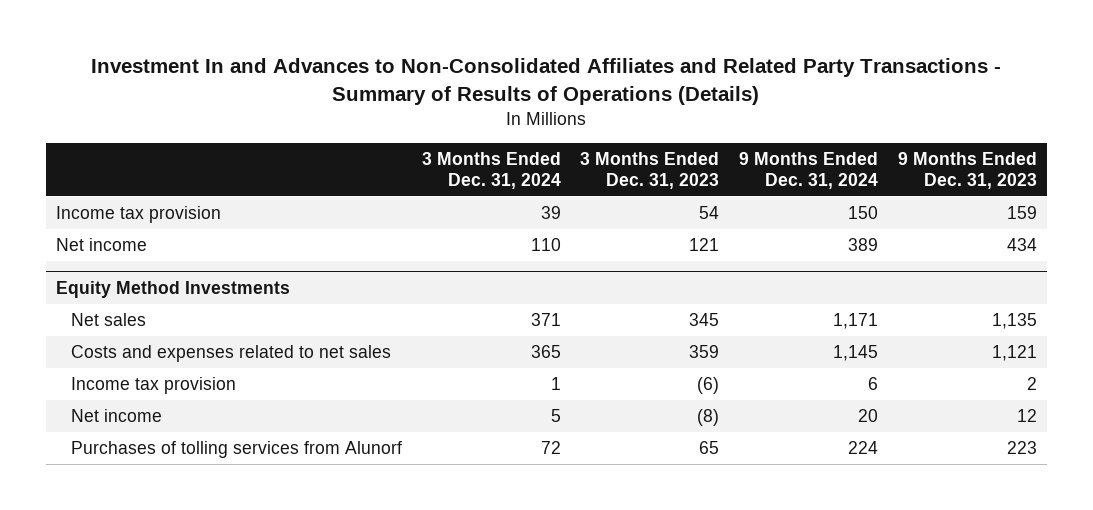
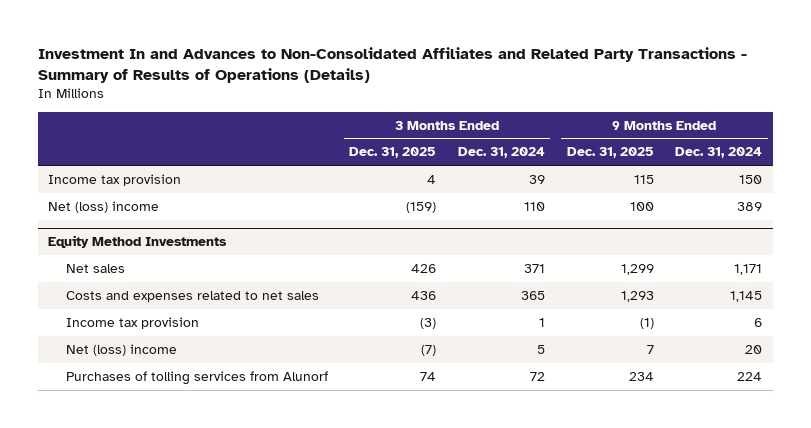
[580,151,720,190] 3 Months Ended Dec. 31, 2023 -> none
[897,151,1037,190] 9 Months Ended Dec. 31, 2023 -> none
none -> [349,147,437,159] Dec. 31, 2025
none -> [566,147,654,159] Dec. 31, 2025
[55,238,147,252] Net income -> [48,200,160,213] Net (loss) income
[70,409,162,423] Net income -> [65,343,177,356] Net (loss) income

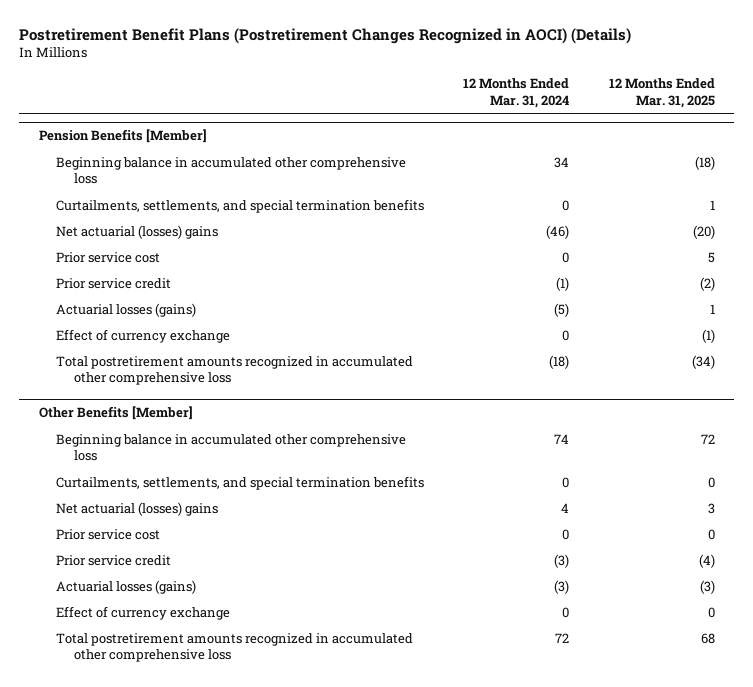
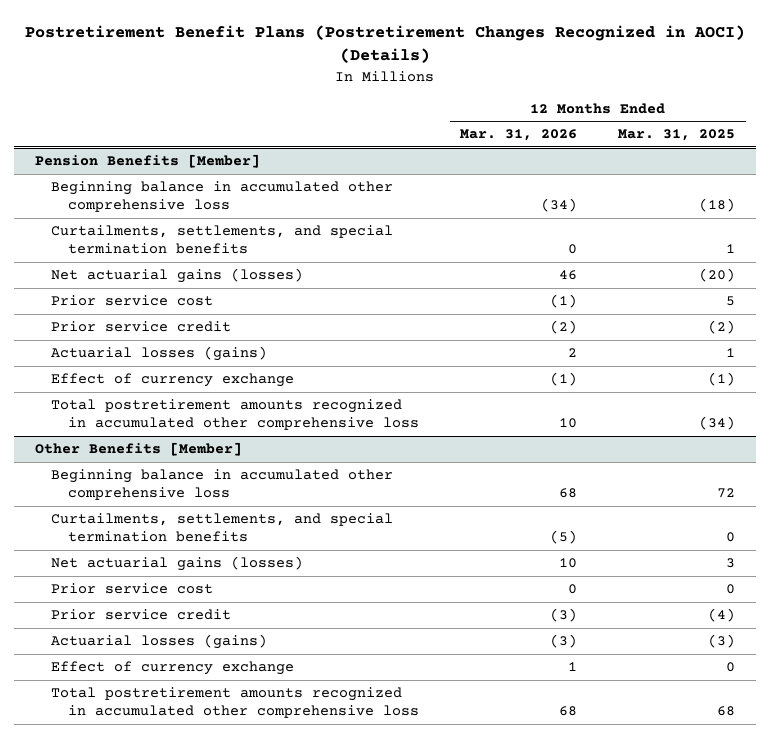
[463,78,570,108] 12 Months Ended Mar. 31, 2024 -> none
none -> [460,129,578,142] Mar. 31, 2026
[56,224,219,239] Net actuarial (losses) gains -> [51,268,304,284] Net actuarial gains (losses)
[56,501,219,516] Net actuarial (losses) gains -> [51,556,304,572] Net actuarial gains (losses)

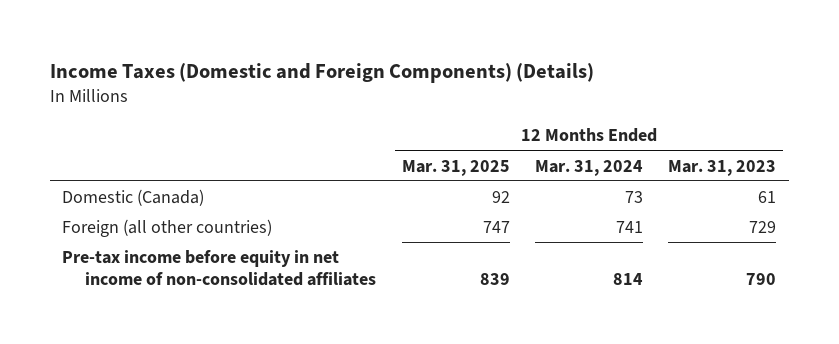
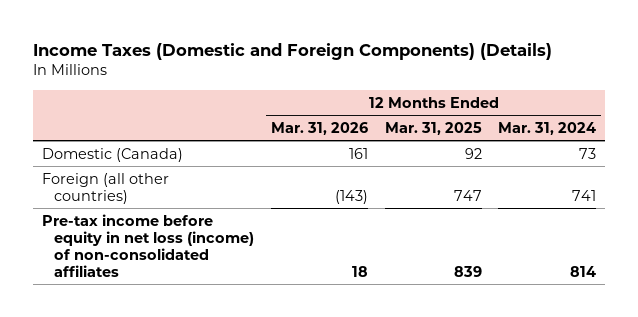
[668,159,777,176] Mar. 31, 2023 -> none
none -> [270,121,368,135] Mar. 31, 2026
[62,250,377,287] Pre-tax income before equity in net income of non-consolidated affiliates -> [41,213,254,277] Pre-tax income before equity in net loss (income) of non-consolidated affiliates

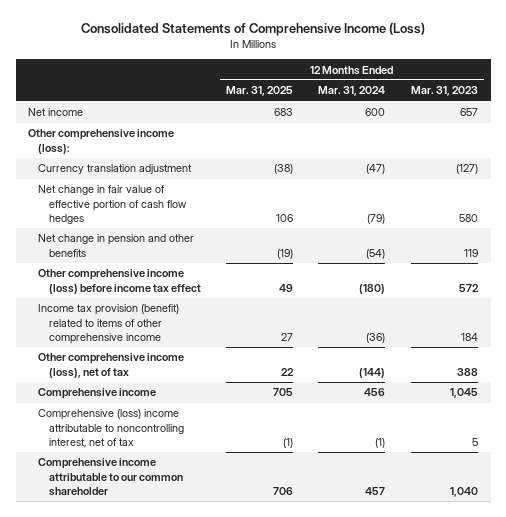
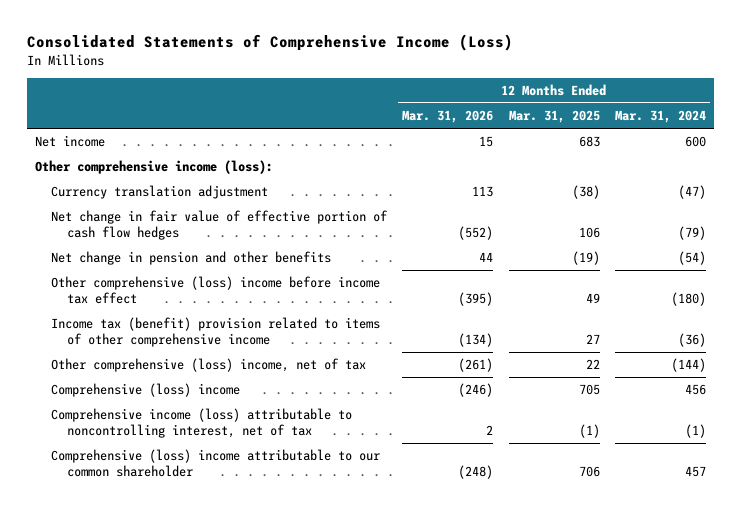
[410,86,478,97] Mar. 31, 2023 -> none
none -> [402,110,494,124] Mar. 31, 2026
[38,269,201,294] Other comprehensive income (loss) before income tax effect -> [50,276,380,304] Other comprehensive (loss) income before income tax effect
[38,304,180,344] Income tax provision (benefit) related to items of other comprehensive income -> [50,317,380,347] Income tax (benefit) provision related to items of other comprehensive income
[38,353,185,378] Other comprehensive income (loss), net of tax -> [50,358,366,373] Other comprehensive (loss) income, net of tax
[38,388,157,400] Comprehensive income -> [50,383,240,398] Comprehensive (loss) income
[38,409,184,448] Comprehensive (loss) income attributable to noncontrolling interest, net of tax -> [50,408,352,438] Comprehensive income (loss) attributable to noncontrolling interest, net of tax
[38,458,183,496] Comprehensive income attributable to our common shareholder -> [50,449,380,477] Comprehensive (loss) income attributable to our common shareholder

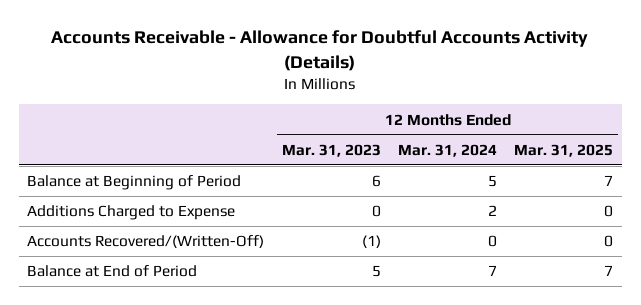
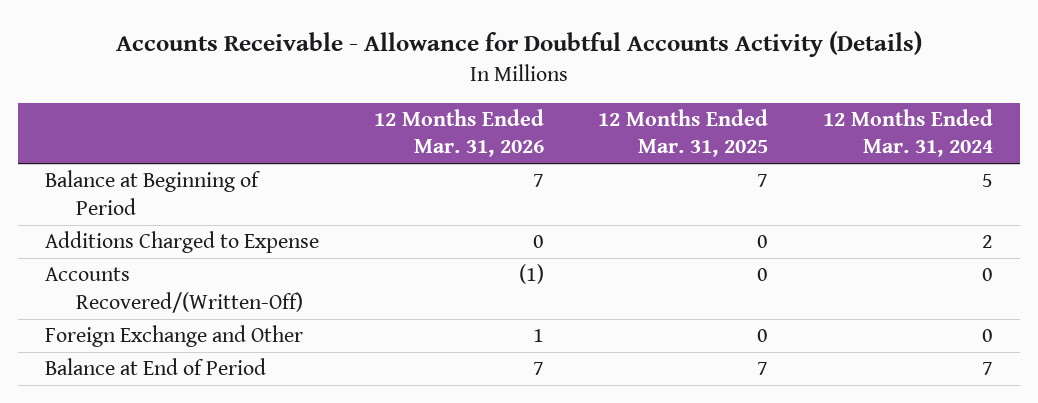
[281,143,381,157] Mar. 31, 2023 -> none
none -> [373,109,544,158] 12 Months Ended Mar. 31, 2026
none -> [44,325,303,348] Foreign Exchange and Other

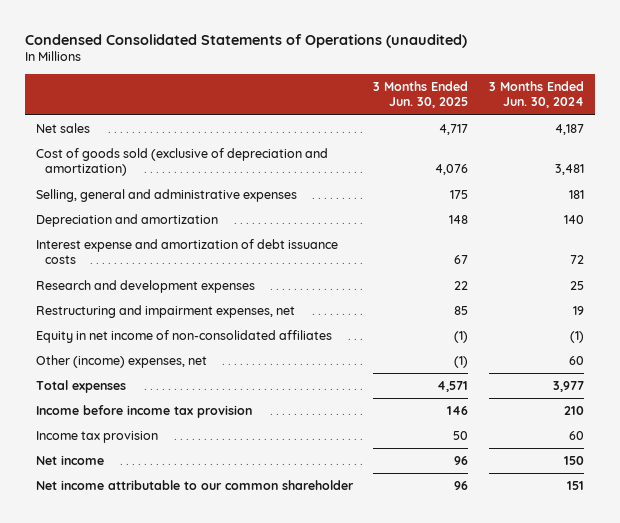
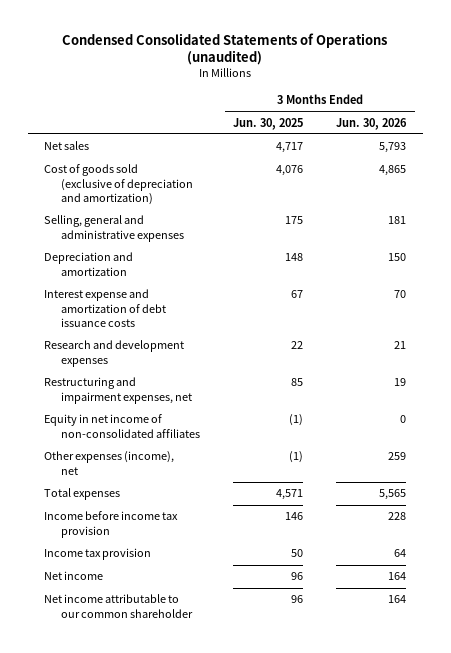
[489,81,585,109] 3 Months Ended Jun. 30, 2024 -> none
none -> [336,117,408,130] Jun. 30, 2026
[35,355,207,369] Other (income) expenses, net -> [44,451,175,475] Other expenses (income), net

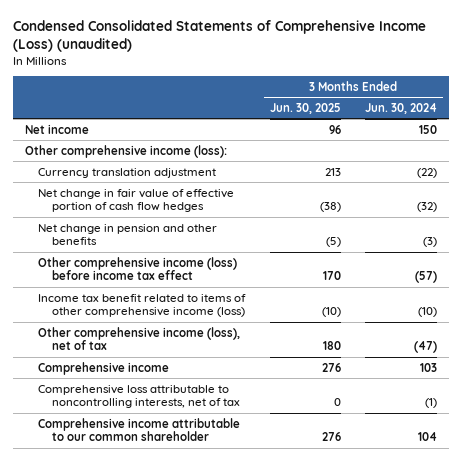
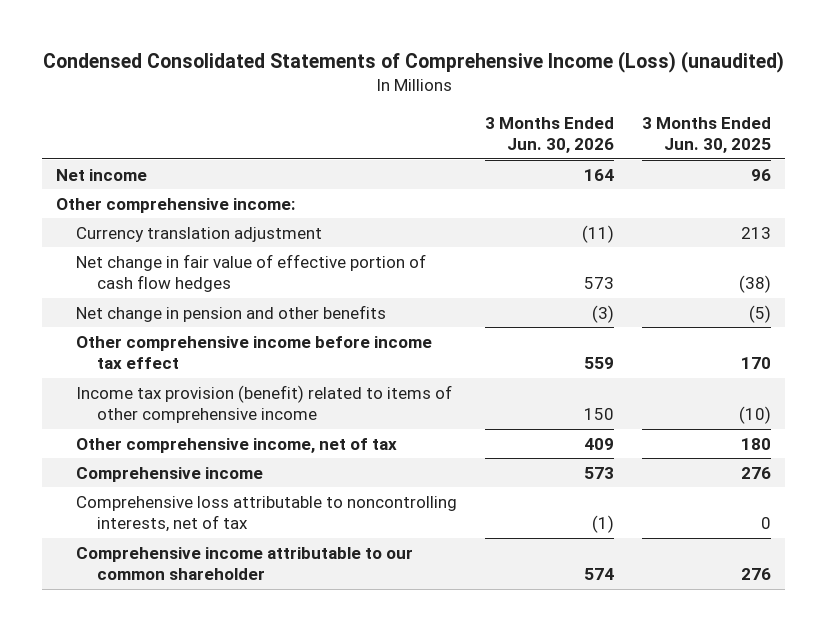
[365,102,438,114] Jun. 30, 2024 -> none
none -> [485,116,615,153] 3 Months Ended Jun. 30, 2026
[25,144,228,158] Other comprehensive income (loss): -> [55,197,295,213] Other comprehensive income:
[38,256,238,281] Other comprehensive income (loss) before income tax effect -> [76,335,433,369] Other comprehensive income before income tax effect
[38,293,247,318] Income tax benefit related to items of other comprehensive income (loss) -> [76,384,453,423] Income tax provision (benefit) related to items of other comprehensive income
[38,326,241,351] Other comprehensive income (loss), net of tax -> [76,437,398,453] Other comprehensive income, net of tax

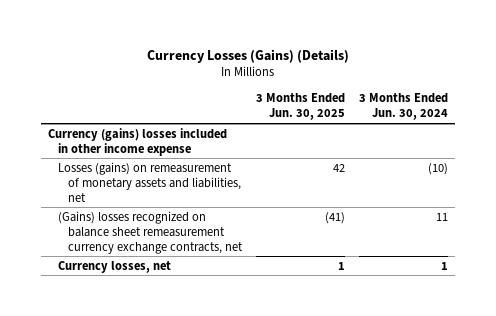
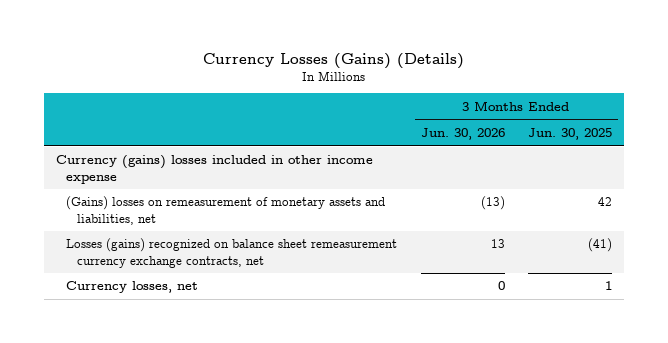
[358,93,448,121] 3 Months Ended Jun. 30, 2024 -> none
none -> [420,127,505,140] Jun. 30, 2026
[57,161,241,202] Losses (gains) on remeasurement of monetary assets and liabilities, net -> [66,196,386,225] (Gains) losses on remeasurement of monetary assets and liabilities, net
[57,210,243,254] (Gains) losses recognized on balance sheet remeasurement currency exchange contracts, net -> [66,238,398,268] Losses (gains) recognized on balance sheet remeasurement currency exchange contracts, net

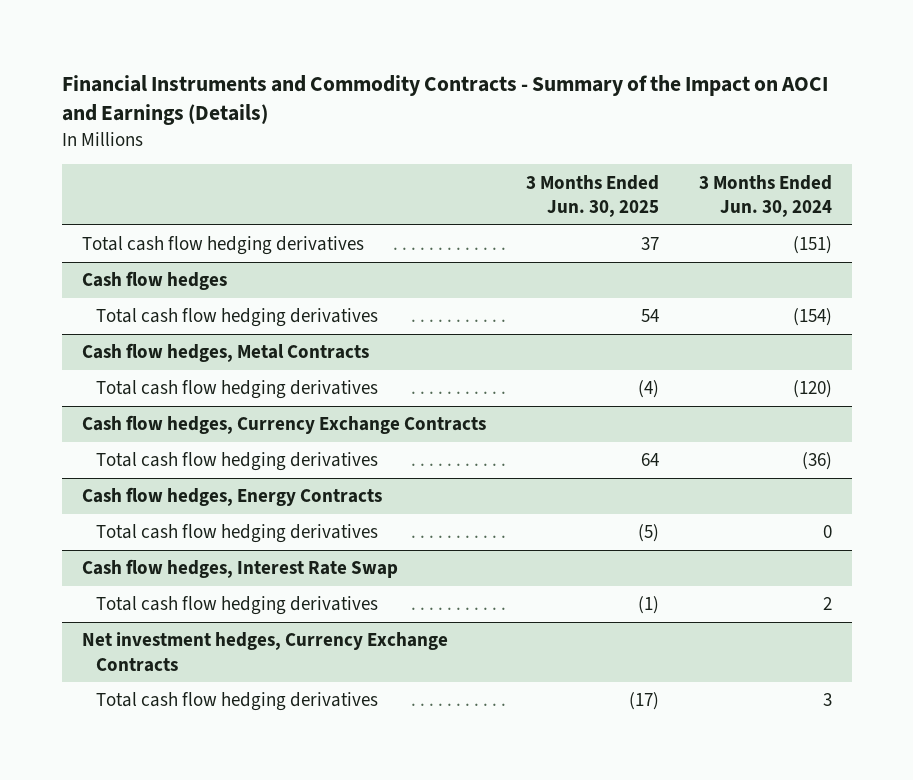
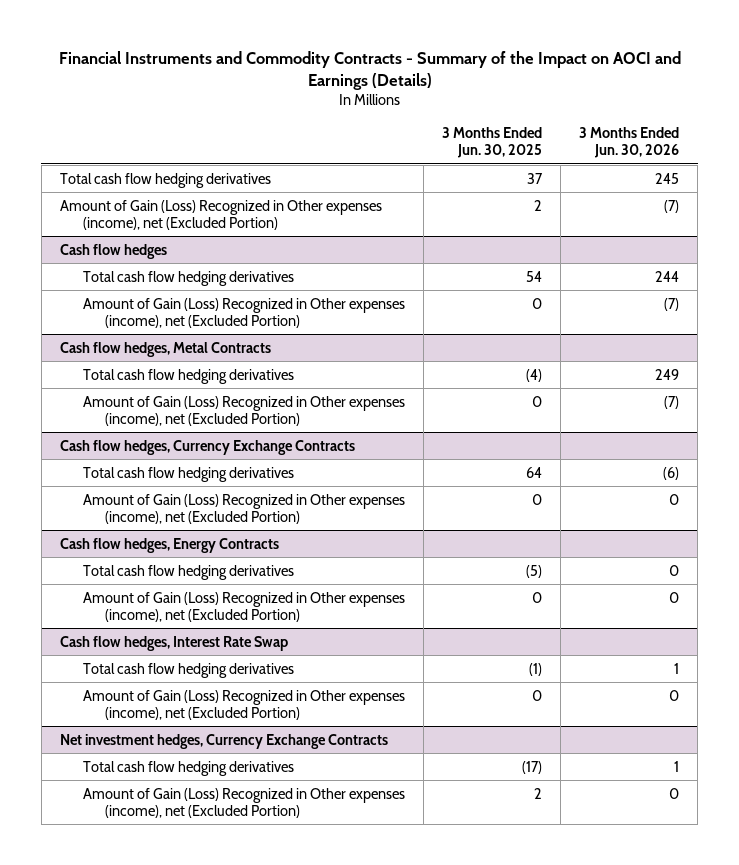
[698,174,832,217] 3 Months Ended Jun. 30, 2024 -> none
none -> [579,127,680,159] 3 Months Ended Jun. 30, 2026
none -> [60,199,383,230] Amount of Gain (Loss) Recognized in Other expenses (income), net (Excluded Portion)
none -> [82,297,405,328] Amount of Gain (Loss) Recognized in Other expenses (income), net (Excluded Portion)
none -> [82,395,405,426] Amount of Gain (Loss) Recognized in Other expenses (income), net (Excluded Portion)
none -> [82,493,405,524] Amount of Gain (Loss) Recognized in Other expenses (income), net (Excluded Portion)
none -> [82,591,405,622] Amount of Gain (Loss) Recognized in Other expenses (income), net (Excluded Portion)
none -> [82,689,405,720] Amount of Gain (Loss) Recognized in Other expenses (income), net (Excluded Portion)
none -> [82,787,405,818] Amount of Gain (Loss) Recognized in Other expenses (income), net (Excluded Portion)

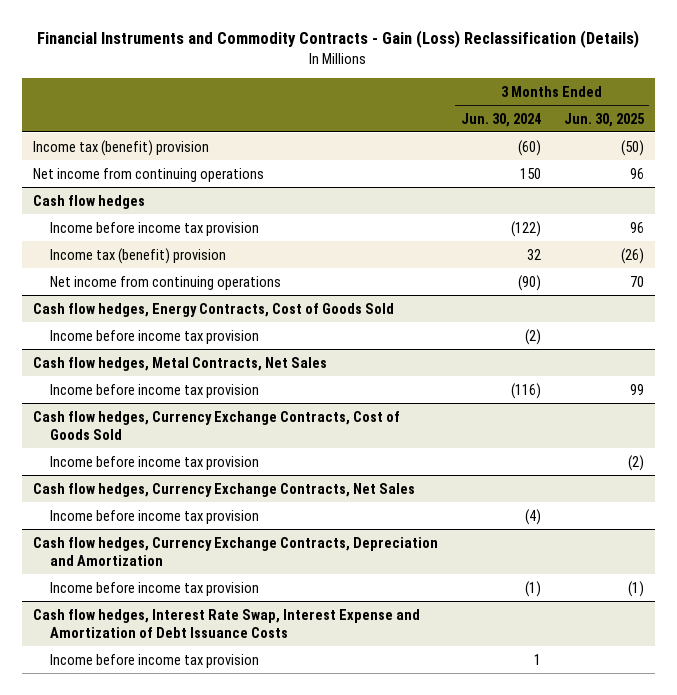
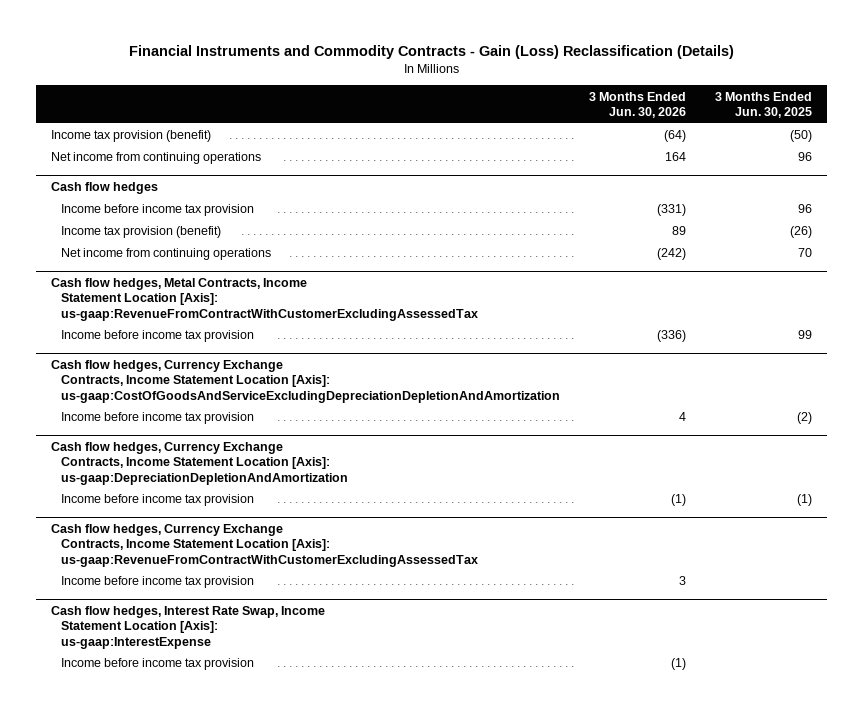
[460,112,541,127] Jun. 30, 2024 -> none
none -> [588,91,686,119] 3 Months Ended Jun. 30, 2026
[33,139,210,156] Income tax (benefit) provision -> [51,130,212,143] Income tax provision (benefit)
[49,247,226,264] Income tax (benefit) provision -> [60,226,221,239] Income tax provision (benefit)
[33,302,395,317] Cash flow hedges, Energy Contracts, Cost of Goods Sold -> none
[49,329,259,344] Income before income tax provision -> none
[33,356,328,371] Cash flow hedges, Metal Contracts, Net Sales -> none
none -> [51,278,478,321] Cash flow hedges, Metal Contracts, Income Statement Location [Axis]: us-gaap:RevenueFromContractWithCustomerExcludingAssessedTax
[33,410,401,440] Cash flow hedges, Currency Exchange Contracts, Cost of Goods Sold -> none
none -> [51,360,560,403] Cash flow hedges, Currency Exchange Contracts, Income Statement Location [Axis]: us-gaap:CostOfGoodsAndServiceExcludingDepreciationDepletionAndAmortization
[33,482,416,497] Cash flow hedges, Currency Exchange Contracts, Net Sales -> none
[49,509,259,524] Income before income tax provision -> none
[33,536,439,566] Cash flow hedges, Currency Exchange Contracts, Depreciation and Amortization -> none
none -> [51,442,348,485] Cash flow hedges, Currency Exchange Contracts, Income Statement Location [Axis]: us-gaap:DepreciationDepletionAndAmortization
[33,608,421,638] Cash flow hedges, Interest Rate Swap, Interest Expense and Amortization of Debt Issuance Costs -> none
none -> [51,524,478,567] Cash flow hedges, Currency Exchange Contracts, Income Statement Location [Axis]: us-gaap:RevenueFromContractWithCustomerExcludingAssessedTax
none -> [51,606,326,649] Cash flow hedges, Interest Rate Swap, Income Statement Location [Axis]: us-gaap:InterestExpense
none -> [60,658,254,671] Income before income tax provision

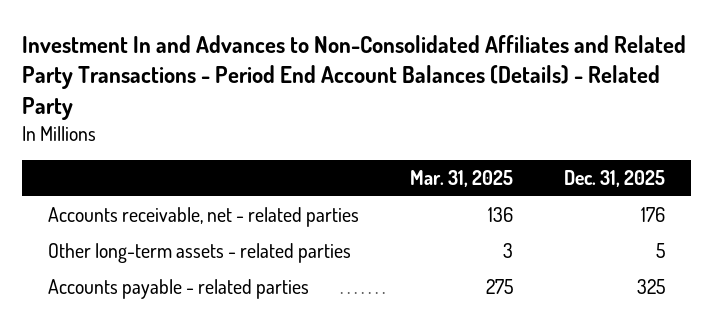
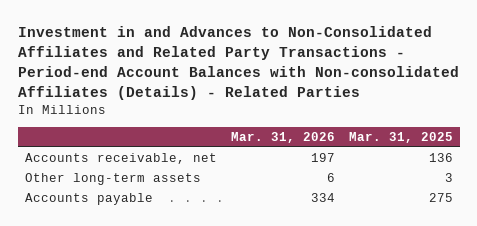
[22,34,687,121] Investment In and Advances to Non-Consolidated Affiliates and Related Party Transactions - Period End Account Balances (Details) - Related Party -> [17,26,459,100] Investment in and Advances to Non-Consolidated Affiliates and Related Party Transactions - Period-end Account Balances with Non-consolidated Affiliates (Details) - Related Parties
[564,170,666,188] Dec. 31, 2025 -> none
none -> [230,131,335,143] Mar. 31, 2026
[47,207,359,228] Accounts receivable, net - related parties -> [24,153,217,165] Accounts receivable, net
[47,243,351,264] Other long-term assets - related parties -> [24,173,201,186] Other long-term assets
[47,279,309,300] Accounts payable - related parties -> [24,193,153,206] Accounts payable

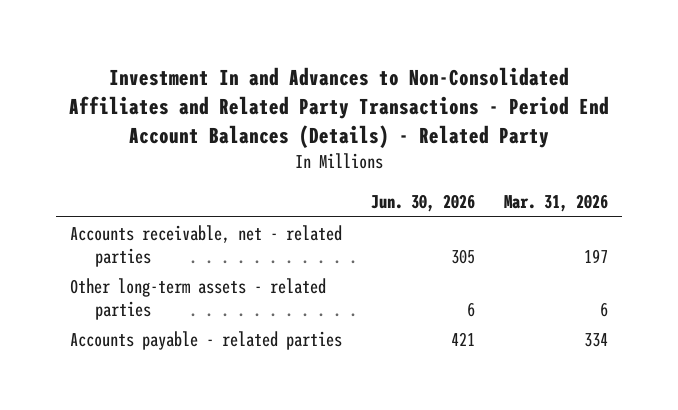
[17,26,459,100] Investment in and Advances to Non-Consolidated Affiliates and Related Party Transactions - Period-end Account Balances with Non-consolidated Affiliates (Details) - Related Parties -> [69,66,610,148] Investment In and Advances to Non-Consolidated Affiliates and Related Party Transactions - Period End Account Balances (Details) - Related Party
[348,131,453,143] Mar. 31, 2025 -> none
none -> [371,194,476,213] Jun. 30, 2026
[24,153,217,165] Accounts receivable, net -> [70,224,343,267] Accounts receivable, net - related parties
[24,173,201,186] Other long-term assets -> [70,277,327,320] Other long-term assets - related parties
[24,193,153,206] Accounts payable -> [70,330,343,350] Accounts payable - related parties

